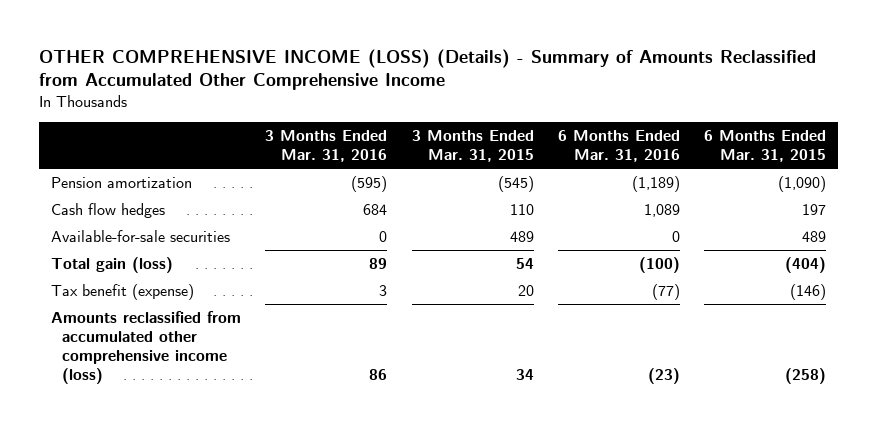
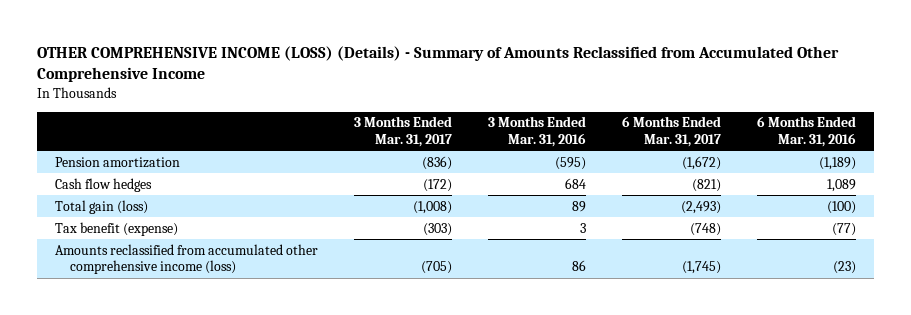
[411,129,534,163] 3 Months Ended Mar. 31, 2015 -> none
[703,129,826,163] 6 Months Ended Mar. 31, 2015 -> none
none -> [354,116,453,147] 3 Months Ended Mar. 31, 2017
none -> [622,116,722,147] 6 Months Ended Mar. 31, 2017
[51,229,231,242] Available-for-sale securities -> none

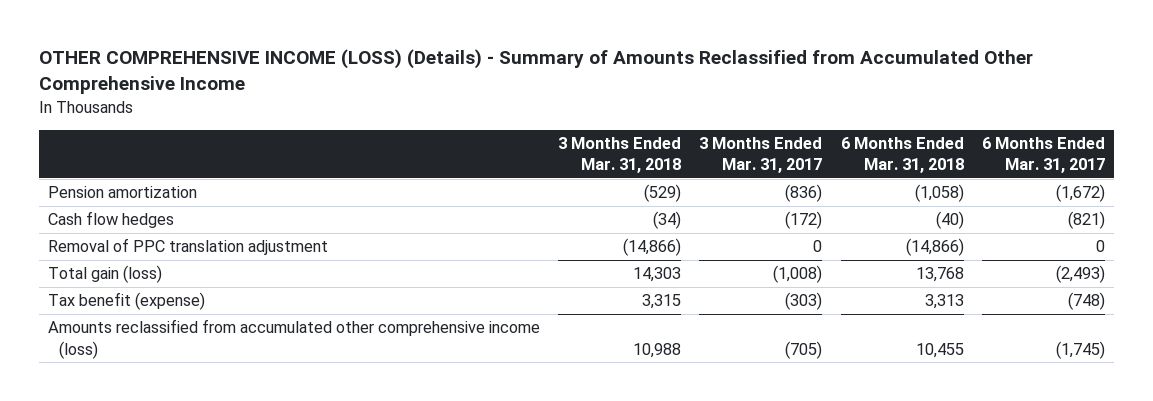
[488,116,587,147] 3 Months Ended Mar. 31, 2016 -> none
[757,116,857,147] 6 Months Ended Mar. 31, 2016 -> none
none -> [558,136,682,174] 3 Months Ended Mar. 31, 2018
none -> [840,136,964,174] 6 Months Ended Mar. 31, 2018
none -> [47,238,328,256] Removal of PPC translation adjustment

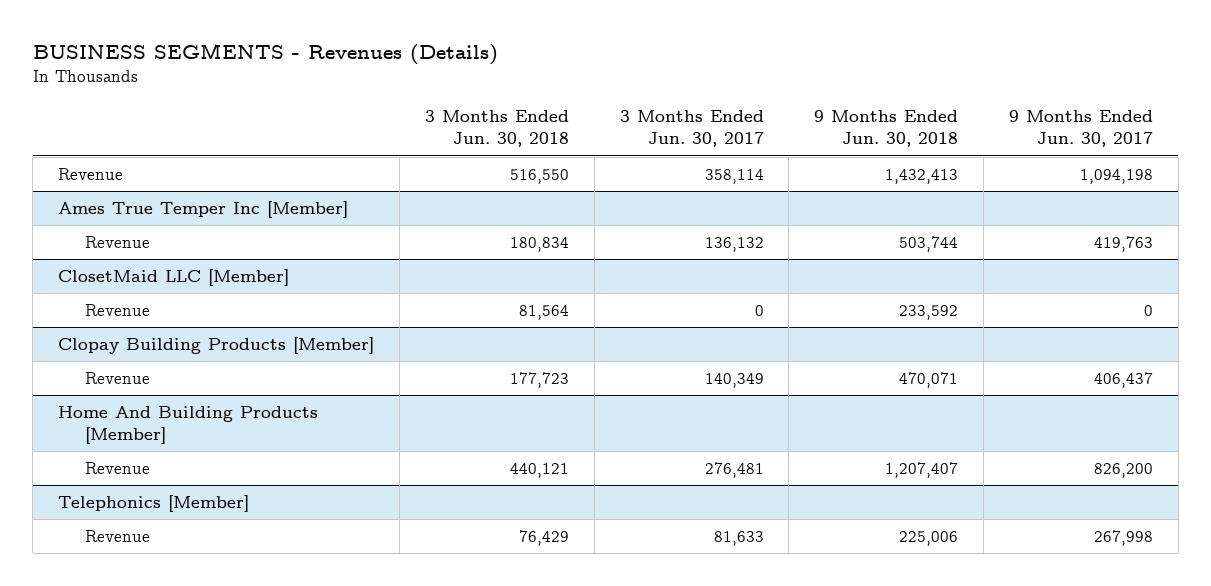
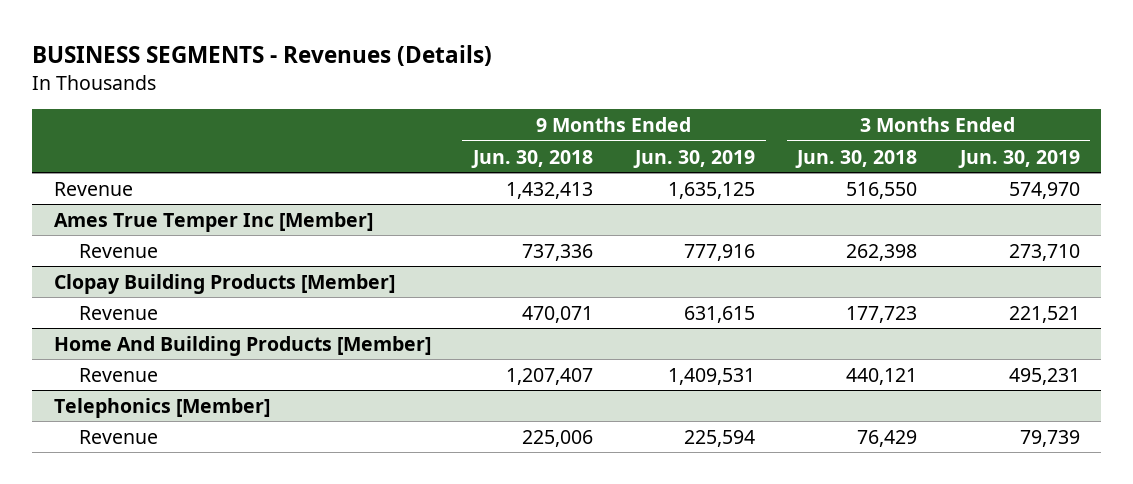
[619,110,764,148] 3 Months Ended Jun. 30, 2017 -> none
[1009,110,1154,148] 9 Months Ended Jun. 30, 2017 -> none
none -> [633,149,756,168] Jun. 30, 2019
none -> [957,149,1080,168] Jun. 30, 2019
[58,268,290,286] ClosetMaid LLC [Member] -> none
[84,303,150,316] Revenue -> none
[509,236,569,252] 180,834 -> [846,243,918,261] 262,398
[899,235,959,252] 503,744 -> [521,243,593,261] 737,336

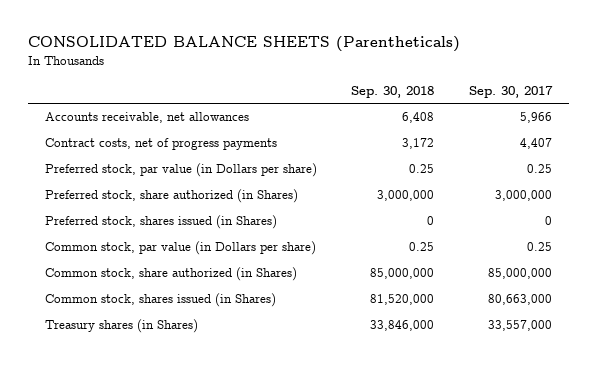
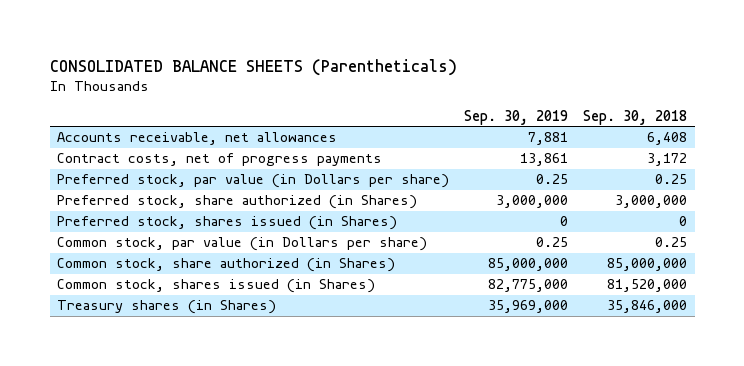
[468,85,553,98] Sep. 30, 2017 -> none
none -> [464,109,569,125] Sep. 30, 2019
[370,320,435,332] 33,846,000 -> [607,300,688,314] 35,846,000

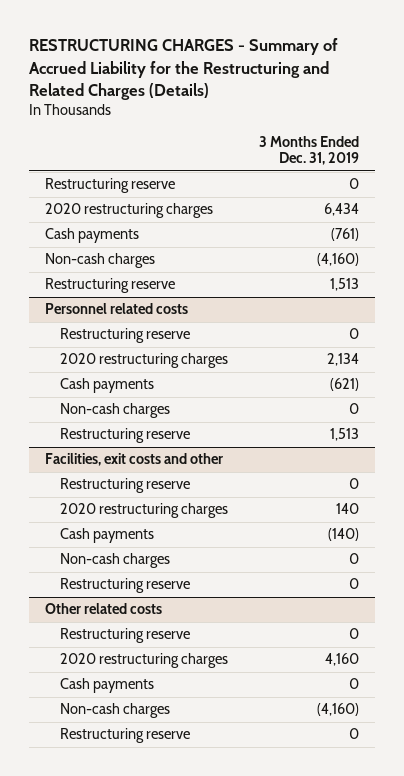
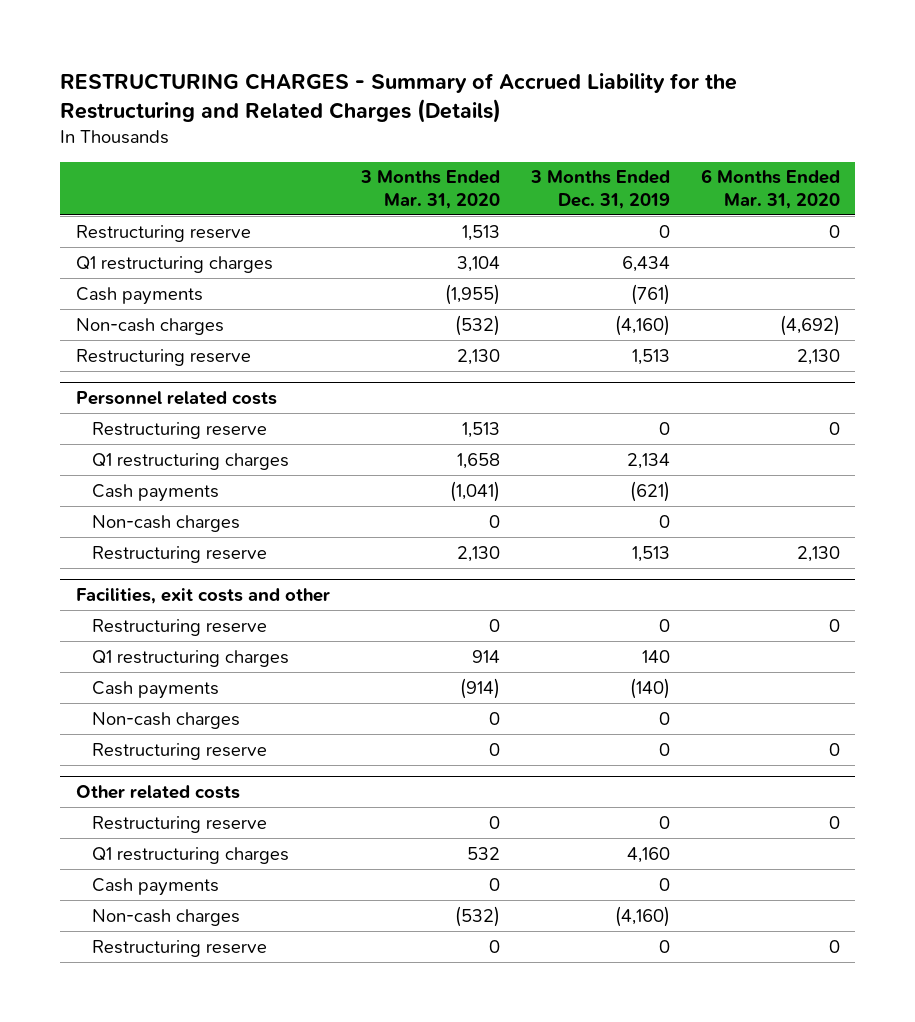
none -> [359,170,500,209] 3 Months Ended Mar. 31, 2020
none -> [700,169,840,209] 6 Months Ended Mar. 31, 2020
[44,203,213,219] 2020 restructuring charges -> [75,255,273,273] Q1 restructuring charges
[60,353,229,369] 2020 restructuring charges -> [91,452,289,470] Q1 restructuring charges
[60,503,229,519] 2020 restructuring charges -> [91,649,289,667] Q1 restructuring charges
[60,653,229,669] 2020 restructuring charges -> [91,846,289,864] Q1 restructuring charges

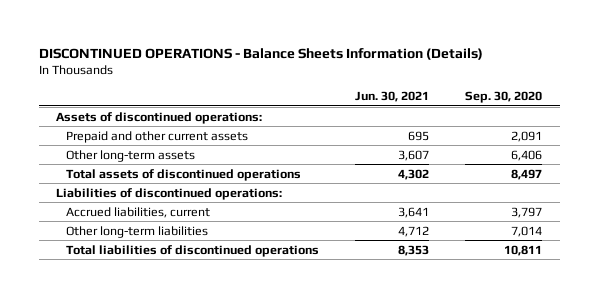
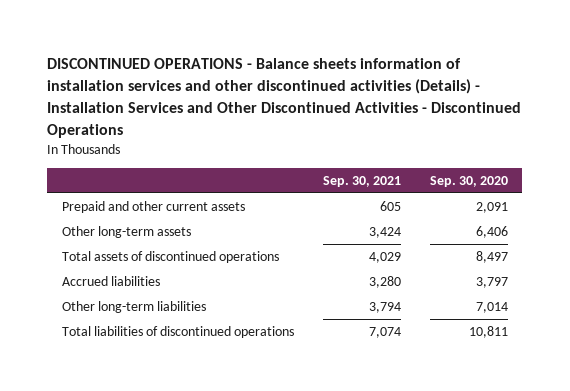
[38,47,483,60] DISCONTINUED OPERATIONS - Balance Sheets Information (Details) -> [47,58,522,138] DISCONTINUED OPERATIONS - Balance sheets information of installation services and other discontinued activities (Details) - Installation Services and Other Discontinued Activities - Discontinued Operations
[355,91,430,103] Jun. 30, 2021 -> none
none -> [322,175,401,187] Sep. 30, 2021
[56,111,263,124] Assets of discontinued operations: -> none
[56,187,283,200] Liabilities of discontinued operations: -> none
[66,206,211,218] Accrued liabilities, current -> [61,276,160,287] Accrued liabilities

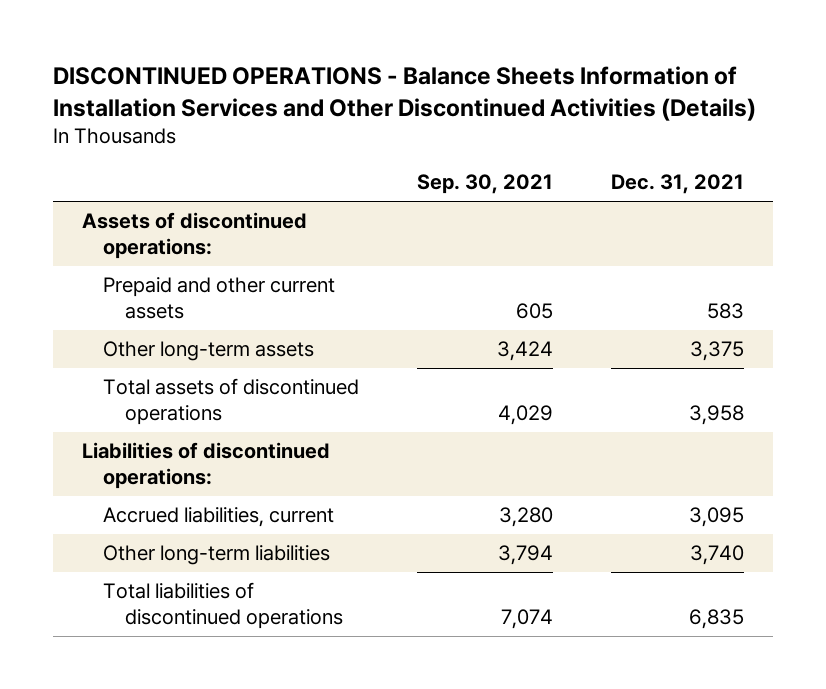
[47,58,522,138] DISCONTINUED OPERATIONS - Balance sheets information of installation services and other discontinued activities (Details) - Installation Services and Other Discontinued Activities - Discontinued Operations -> [52,66,756,121] DISCONTINUED OPERATIONS - Balance Sheets Information of Installation Services and Other Discontinued Activities (Details)
[429,175,508,187] Sep. 30, 2020 -> none
none -> [611,174,745,195] Dec. 31, 2021
none -> [81,212,307,259] Assets of discontinued operations:
none -> [81,442,330,489] Liabilities of discontinued operations:
[61,276,160,287] Accrued liabilities -> [103,507,335,528] Accrued liabilities, current

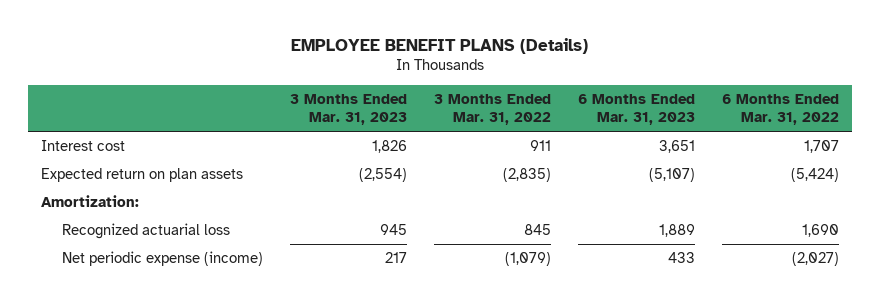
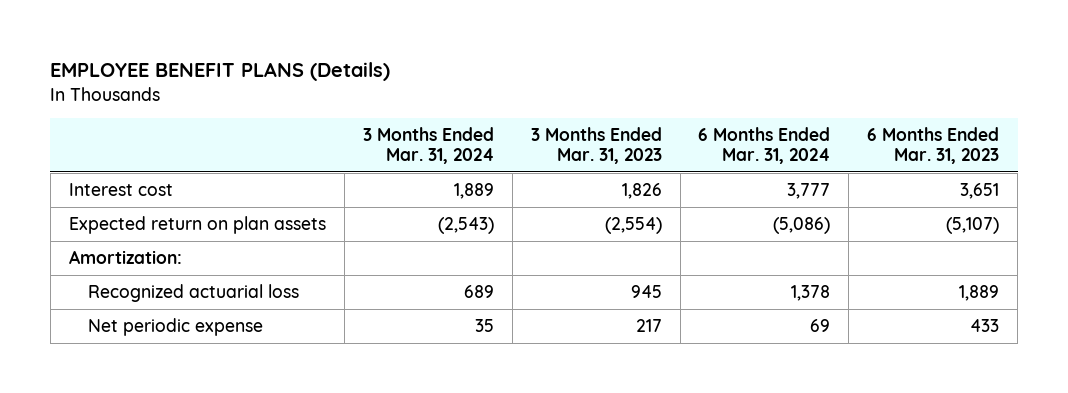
[434,94,552,126] 3 Months Ended Mar. 31, 2022 -> none
[721,94,839,126] 6 Months Ended Mar. 31, 2022 -> none
none -> [362,126,494,165] 3 Months Ended Mar. 31, 2024
none -> [698,126,831,165] 6 Months Ended Mar. 31, 2024
[62,251,264,267] Net periodic expense (income) -> [88,317,264,336] Net periodic expense

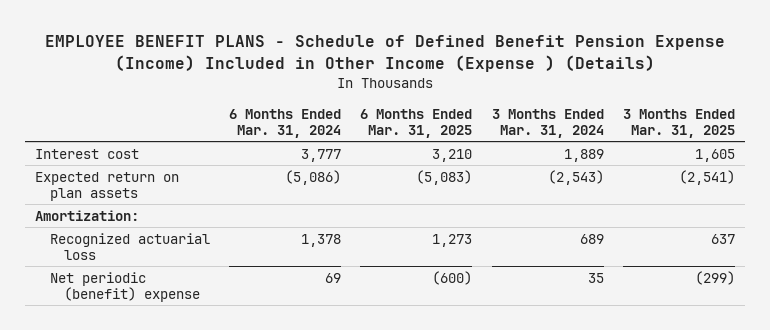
[50,62,391,82] EMPLOYEE BENEFIT PLANS (Details) -> [45,35,726,73] EMPLOYEE BENEFIT PLANS - Schedule of Defined Benefit Pension Expense (Income) Included in Other Income (Expense ) (Details)
[530,126,662,165] 3 Months Ended Mar. 31, 2023 -> none
[867,126,1000,165] 6 Months Ended Mar. 31, 2023 -> none
none -> [360,108,473,138] 6 Months Ended Mar. 31, 2025
none -> [622,108,735,138] 3 Months Ended Mar. 31, 2025
[88,317,264,336] Net periodic expense -> [49,271,201,302] Net periodic (benefit) expense

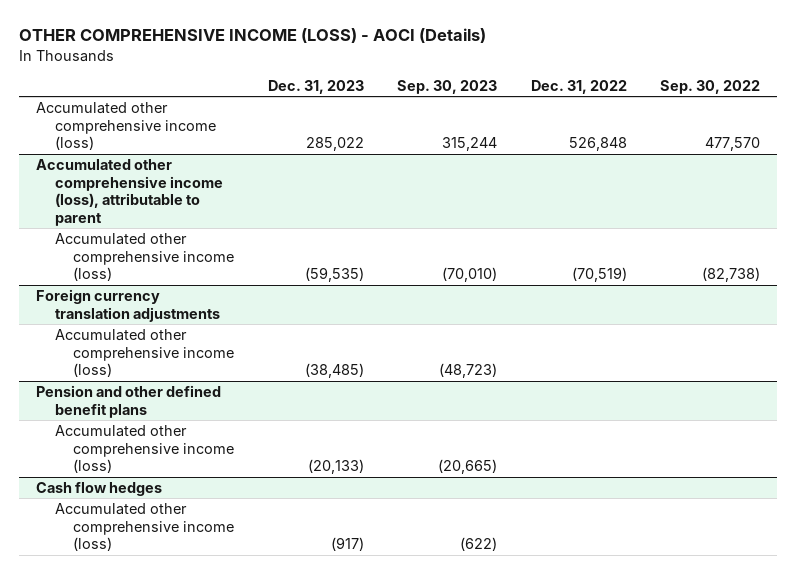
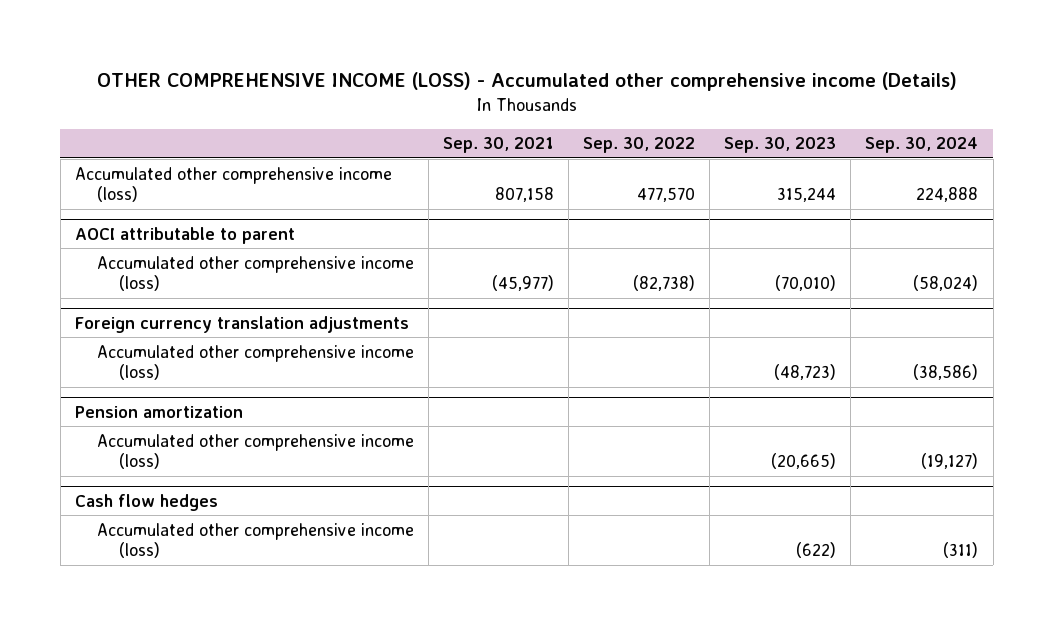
[19,28,487,44] OTHER COMPREHENSIVE INCOME (LOSS) - AOCI (Details) -> [96,72,957,92] OTHER COMPREHENSIVE INCOME (LOSS) - Accumulated other comprehensive income (Details)
[267,79,364,94] Dec. 31, 2023 -> none
[530,79,627,94] Dec. 31, 2022 -> none
none -> [443,137,555,154] Sep. 30, 2021
none -> [865,137,979,154] Sep. 30, 2024
[35,158,223,226] Accumulated other comprehensive income (loss), attributable to parent -> [74,226,295,244] AOCI attributable to parent
[35,384,221,418] Pension and other defined benefit plans -> [74,405,243,418] Pension amortization

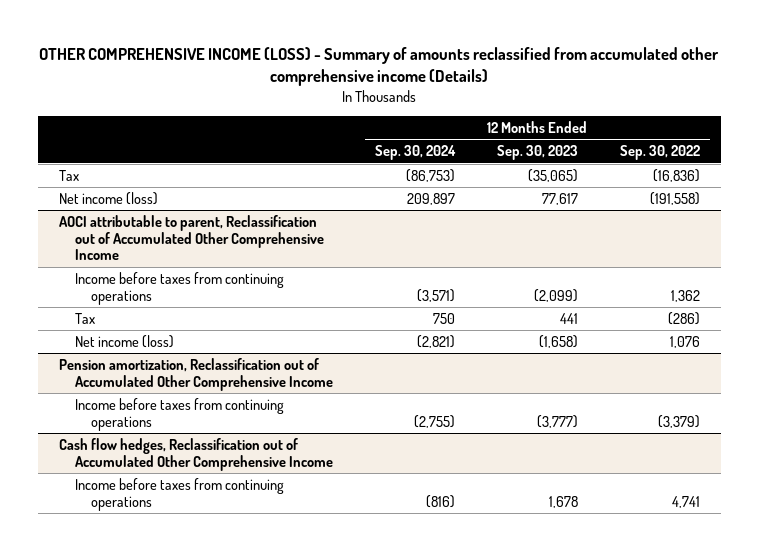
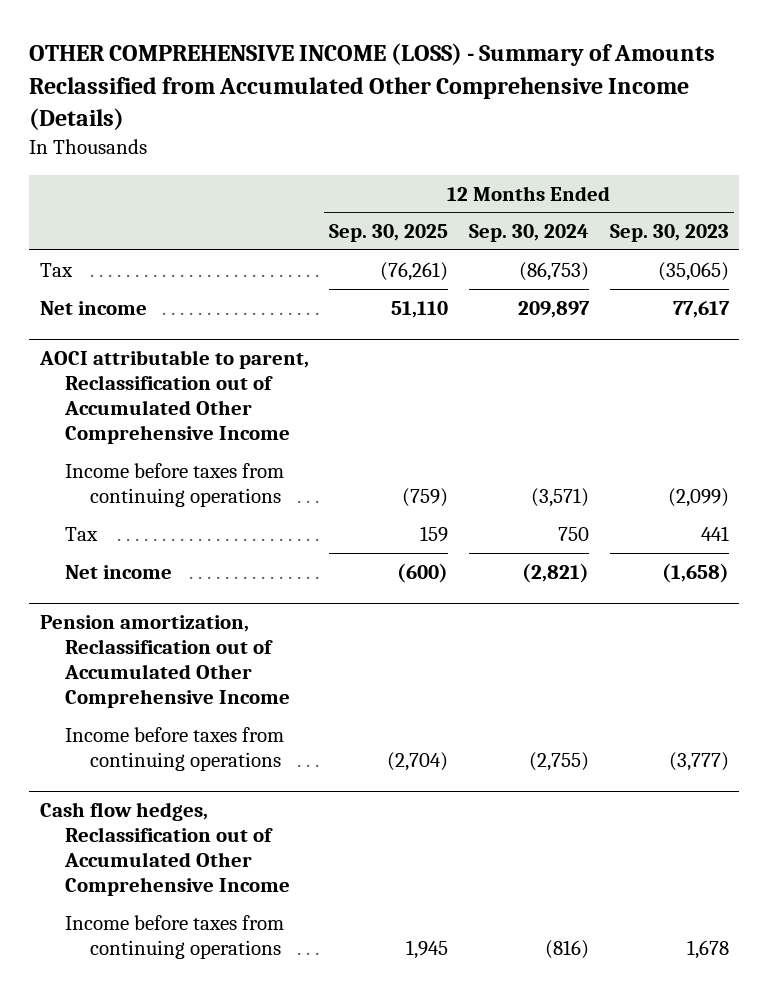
[39,47,720,87] OTHER COMPREHENSIVE INCOME (LOSS) - Summary of amounts reclassified from accumulated other comprehensive income (Details) -> [29,43,716,130] OTHER COMPREHENSIVE INCOME (LOSS) - Summary of Amounts Reclassified from Accumulated Other Comprehensive Income (Details)
[619,145,700,161] Sep. 30, 2022 -> none
none -> [329,224,449,243] Sep. 30, 2025
[58,191,158,205] Net income (loss) -> [39,300,147,315] Net income
[75,334,175,348] Net income (loss) -> [64,564,172,579] Net income

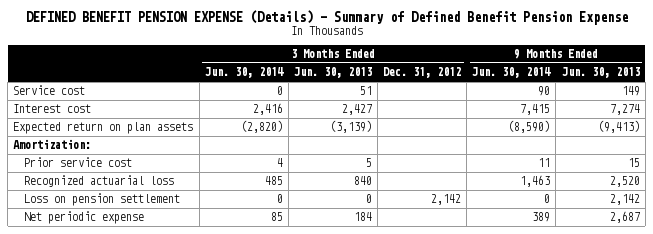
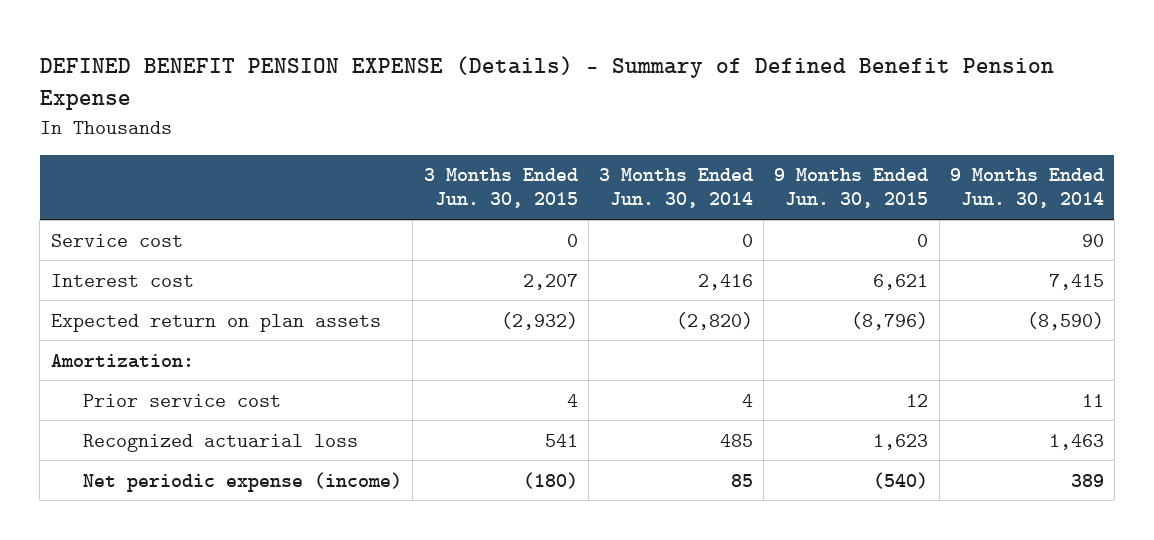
[293,67,372,79] Jun. 30, 2013 -> none
[383,67,462,79] Dec. 31, 2012 -> none
[561,67,640,79] Jun. 30, 2013 -> none
none -> [423,168,578,209] 3 Months Ended Jun. 30, 2015
none -> [774,168,929,209] 9 Months Ended Jun. 30, 2015
[24,193,181,207] Loss on pension settlement -> none
[24,211,145,225] Net periodic expense -> [83,471,403,492] Net periodic expense (income)

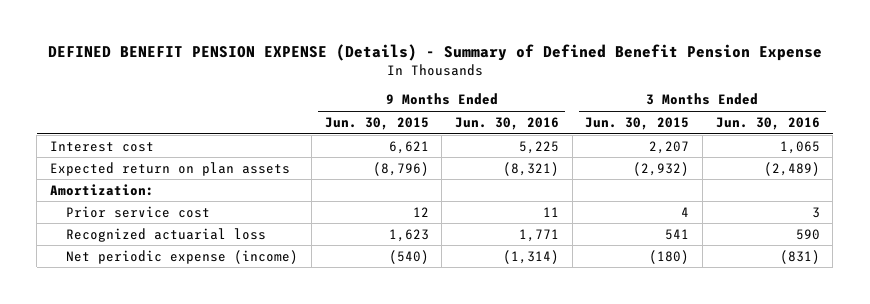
[598,168,753,209] 3 Months Ended Jun. 30, 2014 -> none
[949,168,1104,209] 9 Months Ended Jun. 30, 2014 -> none
none -> [454,116,559,130] Jun. 30, 2016
none -> [715,116,820,130] Jun. 30, 2016
[50,233,183,247] Service cost -> none

